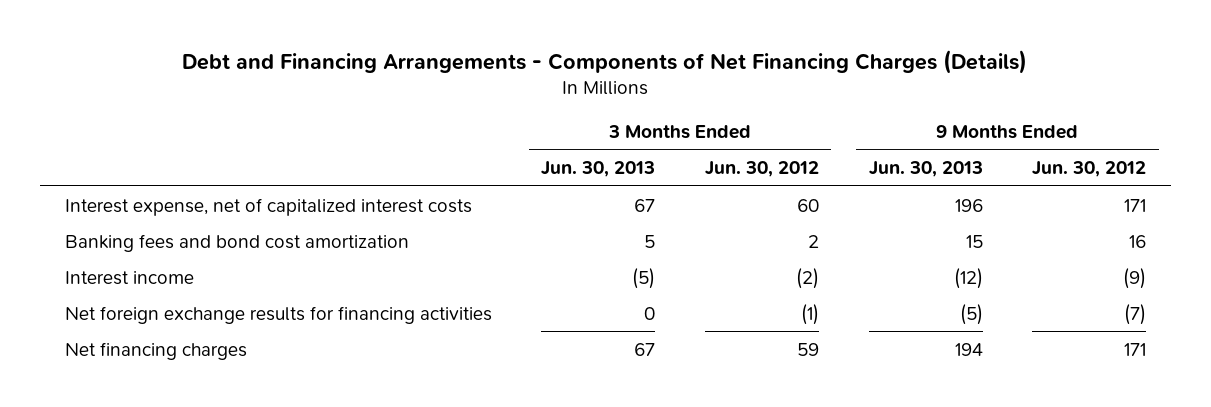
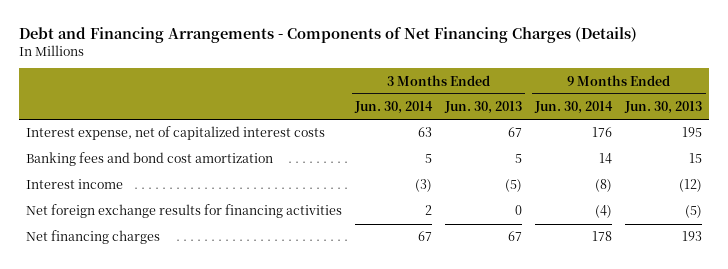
[704,161,819,178] Jun. 30, 2012 -> none
[1032,161,1147,178] Jun. 30, 2012 -> none
none -> [354,101,434,115] Jun. 30, 2014
none -> [534,101,614,115] Jun. 30, 2014
[954,198,983,212] 196 -> [682,127,703,138] 195
[954,342,983,356] 194 -> [682,231,703,242] 193

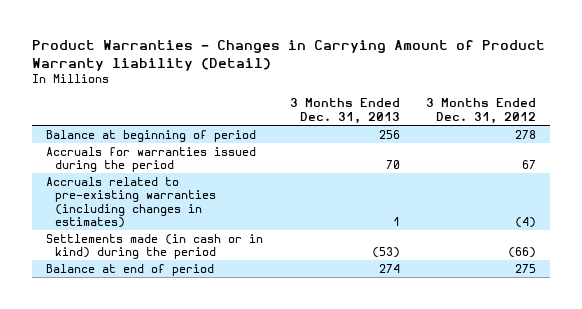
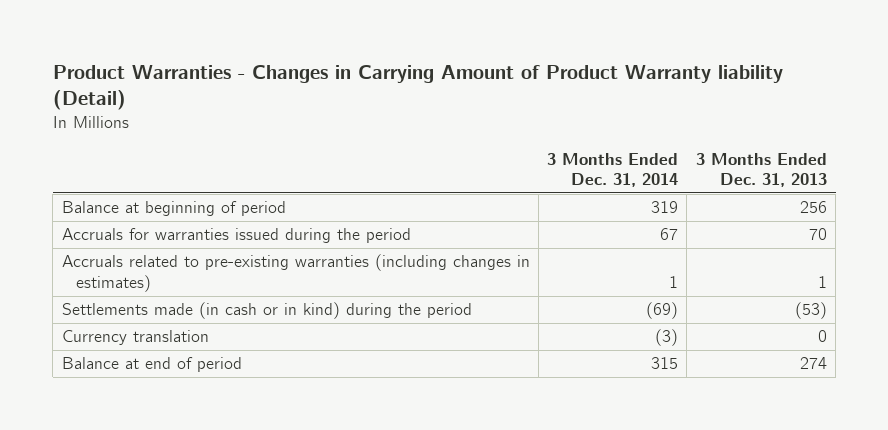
[426,98,537,124] 3 Months Ended Dec. 31, 2012 -> none
none -> [547,152,679,188] 3 Months Ended Dec. 31, 2014
none -> [61,330,209,346] Currency translation

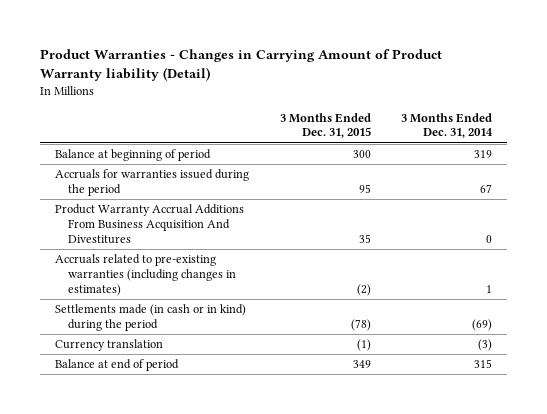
[695,152,827,188] 3 Months Ended Dec. 31, 2013 -> none
none -> [279,112,371,139] 3 Months Ended Dec. 31, 2015
none -> [55,204,245,244] Product Warranty Accrual Additions From Business Acquisition And Divestitures

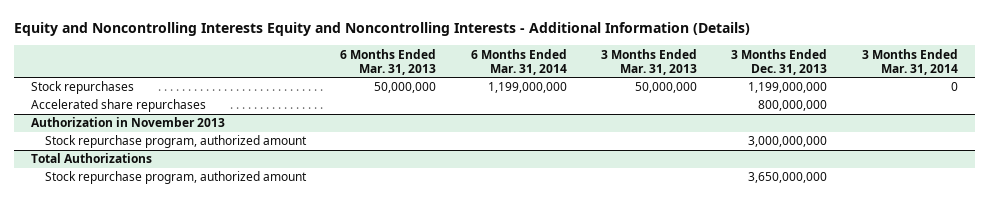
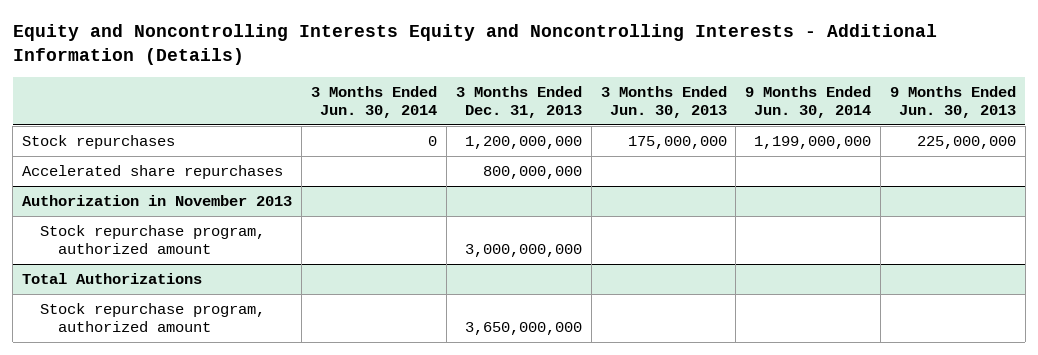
[340,48,437,75] 6 Months Ended Mar. 31, 2013 -> none
[470,48,567,75] 6 Months Ended Mar. 31, 2014 -> none
[601,48,698,75] 3 Months Ended Mar. 31, 2013 -> none
[861,48,958,75] 3 Months Ended Mar. 31, 2014 -> none
none -> [311,85,438,119] 3 Months Ended Jun. 30, 2014
none -> [600,85,727,119] 3 Months Ended Jun. 30, 2013
none -> [745,85,872,119] 9 Months Ended Jun. 30, 2014
none -> [890,85,1017,119] 9 Months Ended Jun. 30, 2013
[748,82,828,94] 1,199,000,000 -> [464,136,582,150] 1,200,000,000

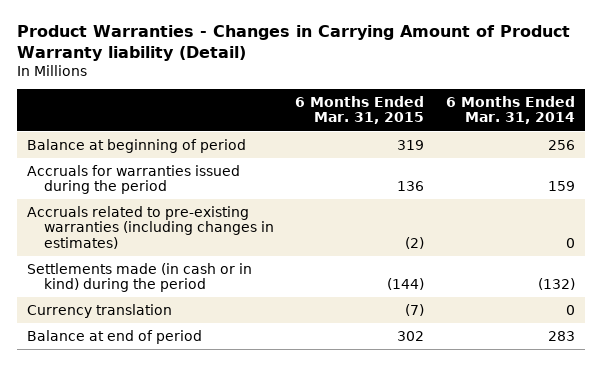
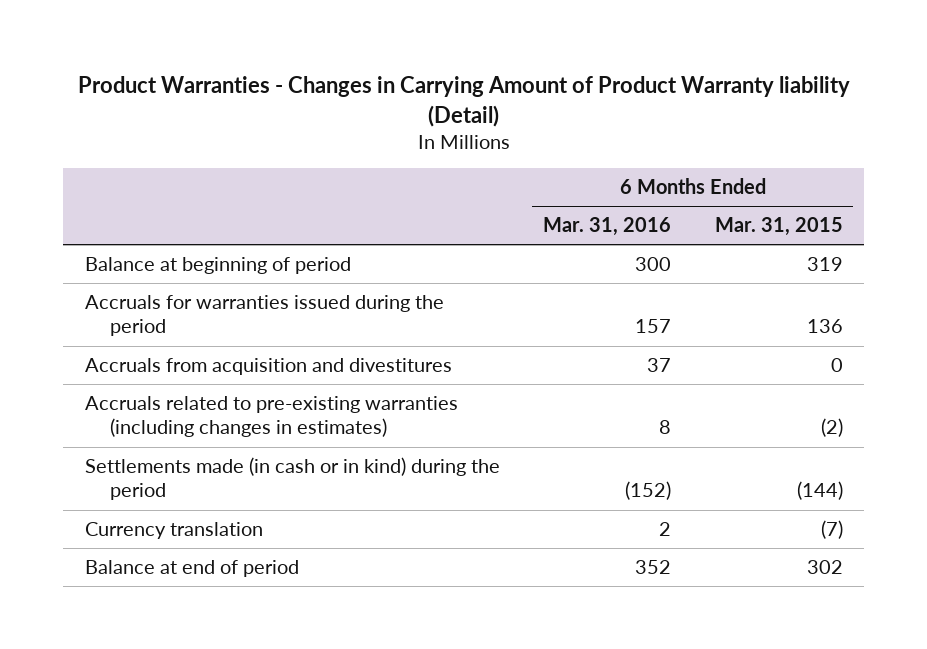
[445,95,575,125] 6 Months Ended Mar. 31, 2014 -> none
none -> [543,217,672,237] Mar. 31, 2016
none -> [84,357,452,375] Accruals from acquisition and divestitures

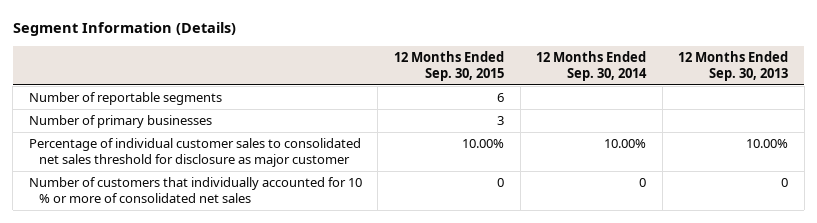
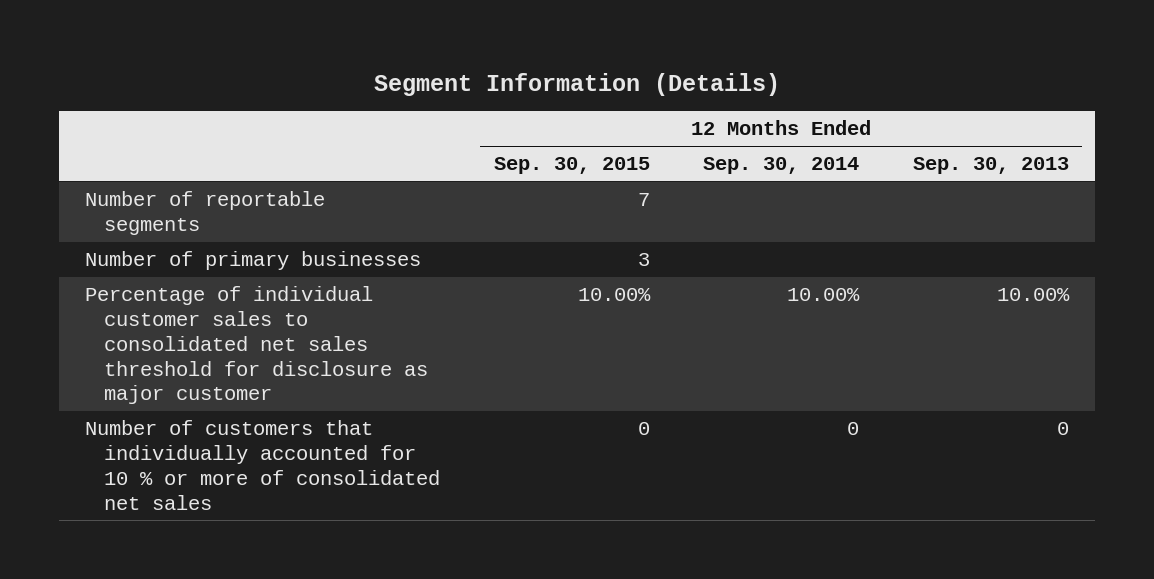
[497,93,505,103] 6 -> [637,193,650,207] 7

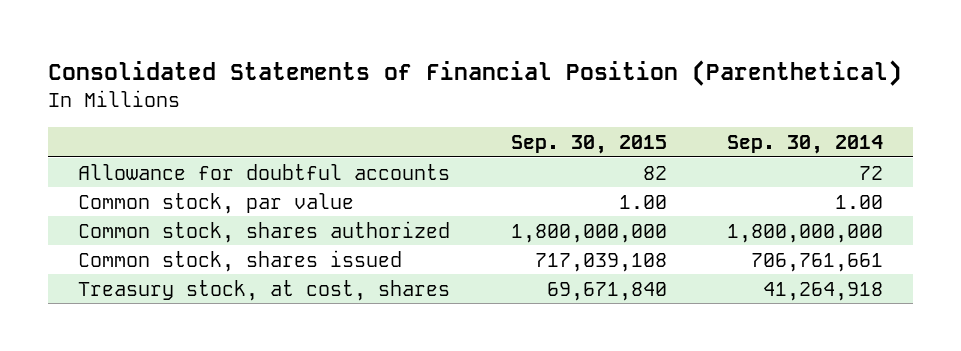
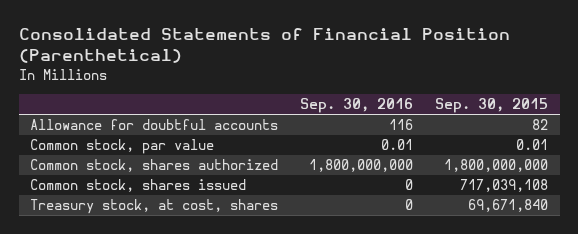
[726,134,883,154] Sep. 30, 2014 -> none
none -> [300,98,414,114] Sep. 30, 2016
[618,194,667,209] 1.00 -> [516,139,549,151] 0.01

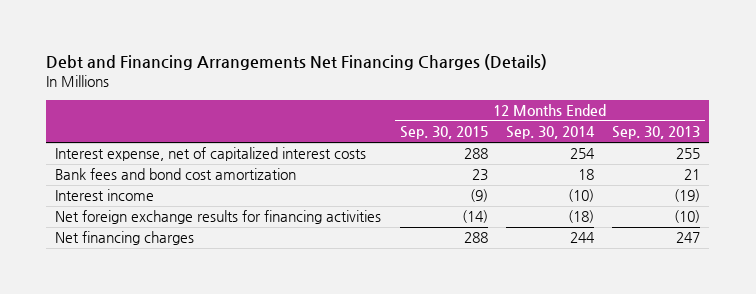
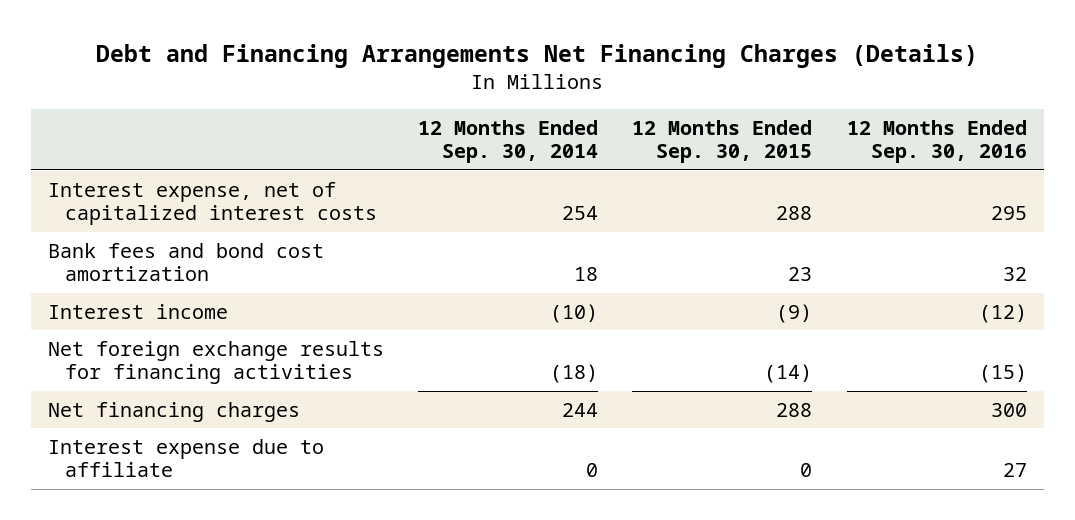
[612,126,701,140] Sep. 30, 2013 -> none
none -> [846,120,1027,164] 12 Months Ended Sep. 30, 2016
none -> [47,438,324,478] Interest expense due to affiliate

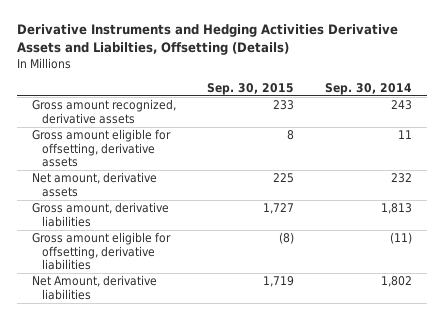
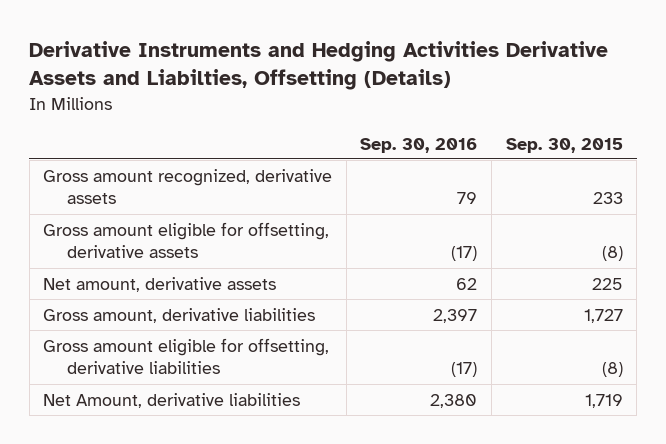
[324,82,412,95] Sep. 30, 2014 -> none
none -> [360,137,478,153] Sep. 30, 2016
[286,130,294,141] 8 -> [601,246,623,262] (8)

